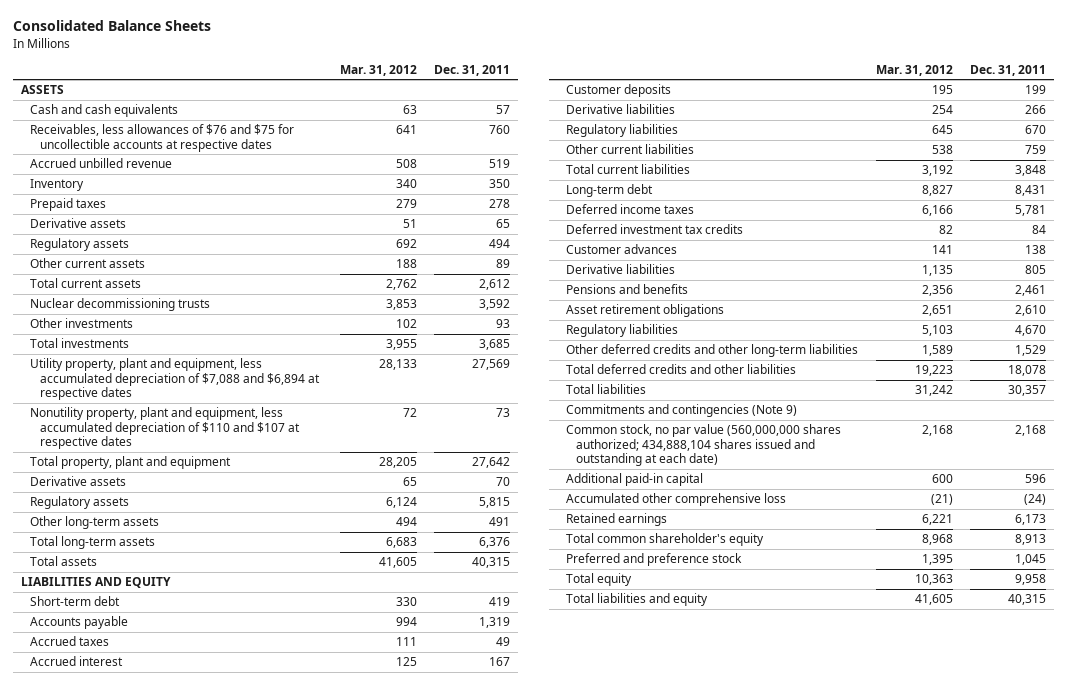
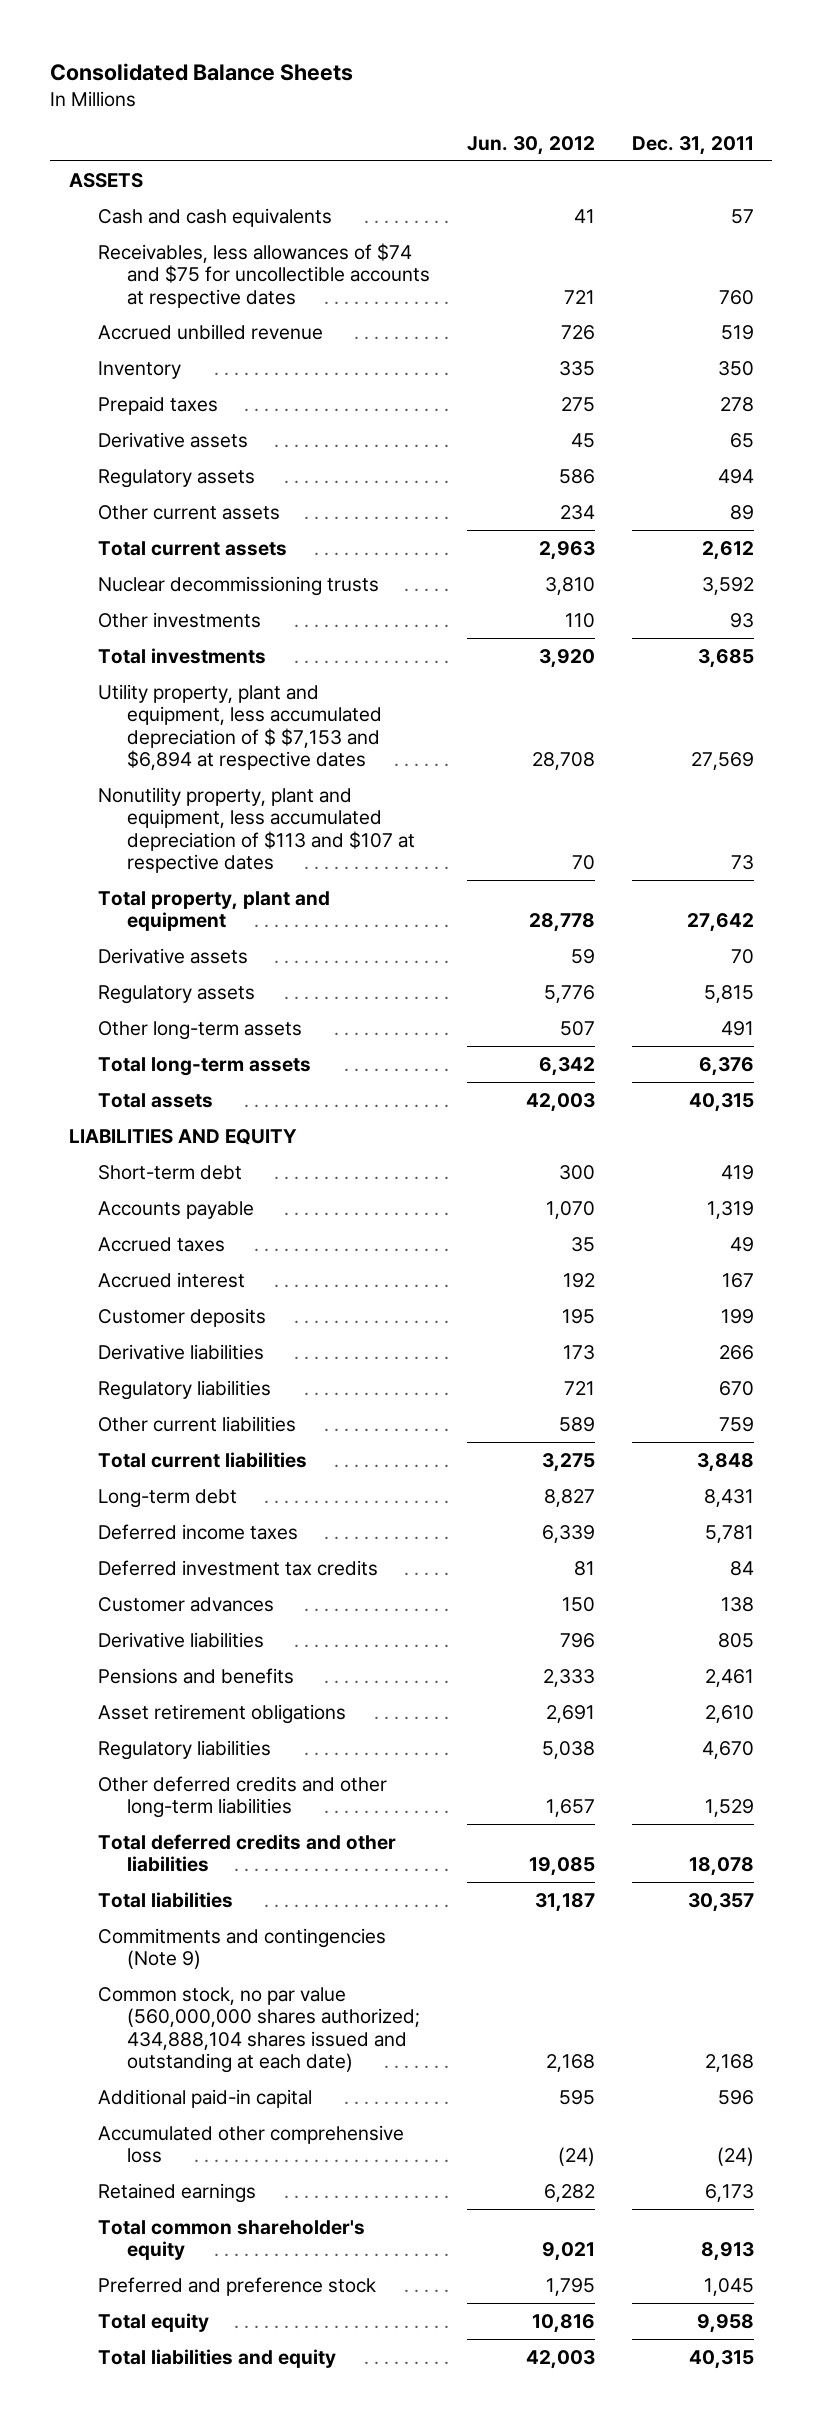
[339,64,417,76] Mar. 31, 2012 -> none
none -> [466,136,595,156] Jun. 30, 2012
[30,124,295,152] Receivables, less allowances of $76 and $75 for uncollectible accounts at respective dates -> [97,242,431,308] Receivables, less allowances of $74 and $75 for uncollectible accounts at respective dates
[30,358,320,401] Utility property, plant and equipment, less accumulated depreciation of $7,088 and $6,894 at respective dates -> [97,683,383,770] Utility property, plant and equipment, less accumulated depreciation of $ $7,153 and $6,894 at respective dates
[30,407,300,450] Nonutility property, plant and equipment, less accumulated depreciation of $110 and $107 at respective dates -> [97,786,416,873] Nonutility property, plant and equipment, less accumulated depreciation of $113 and $107 at respective dates

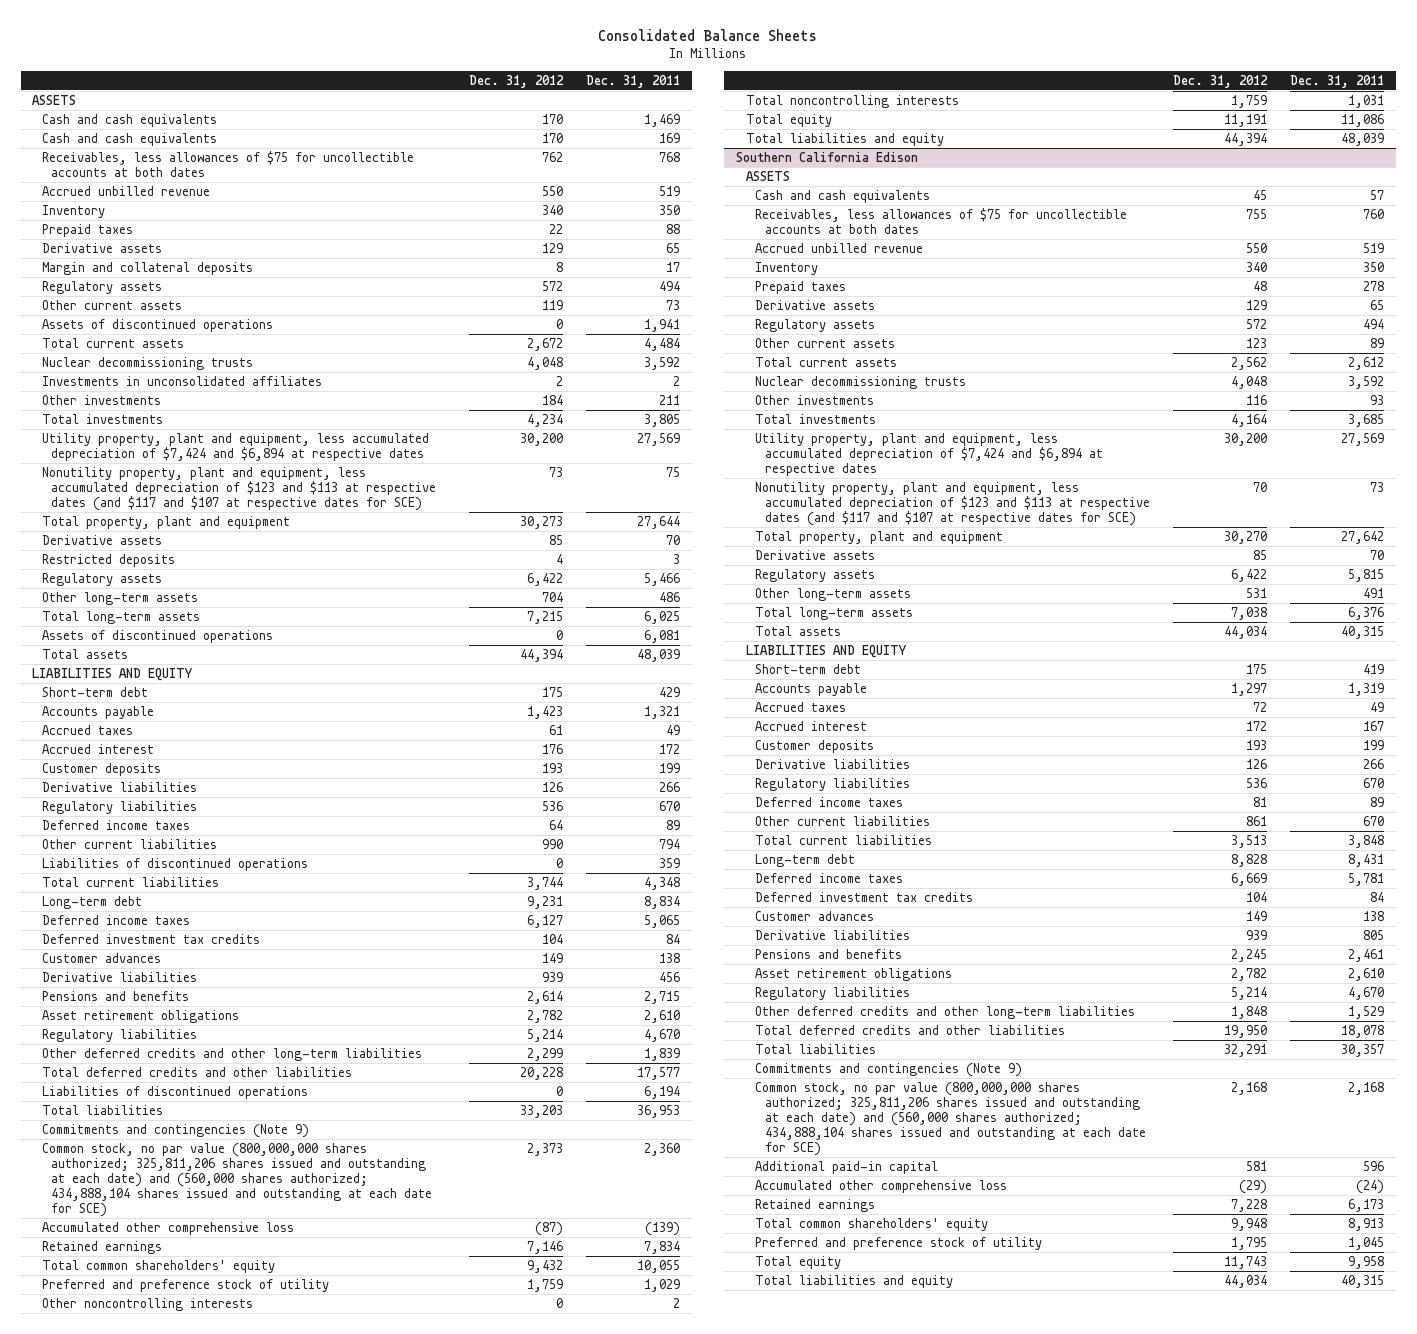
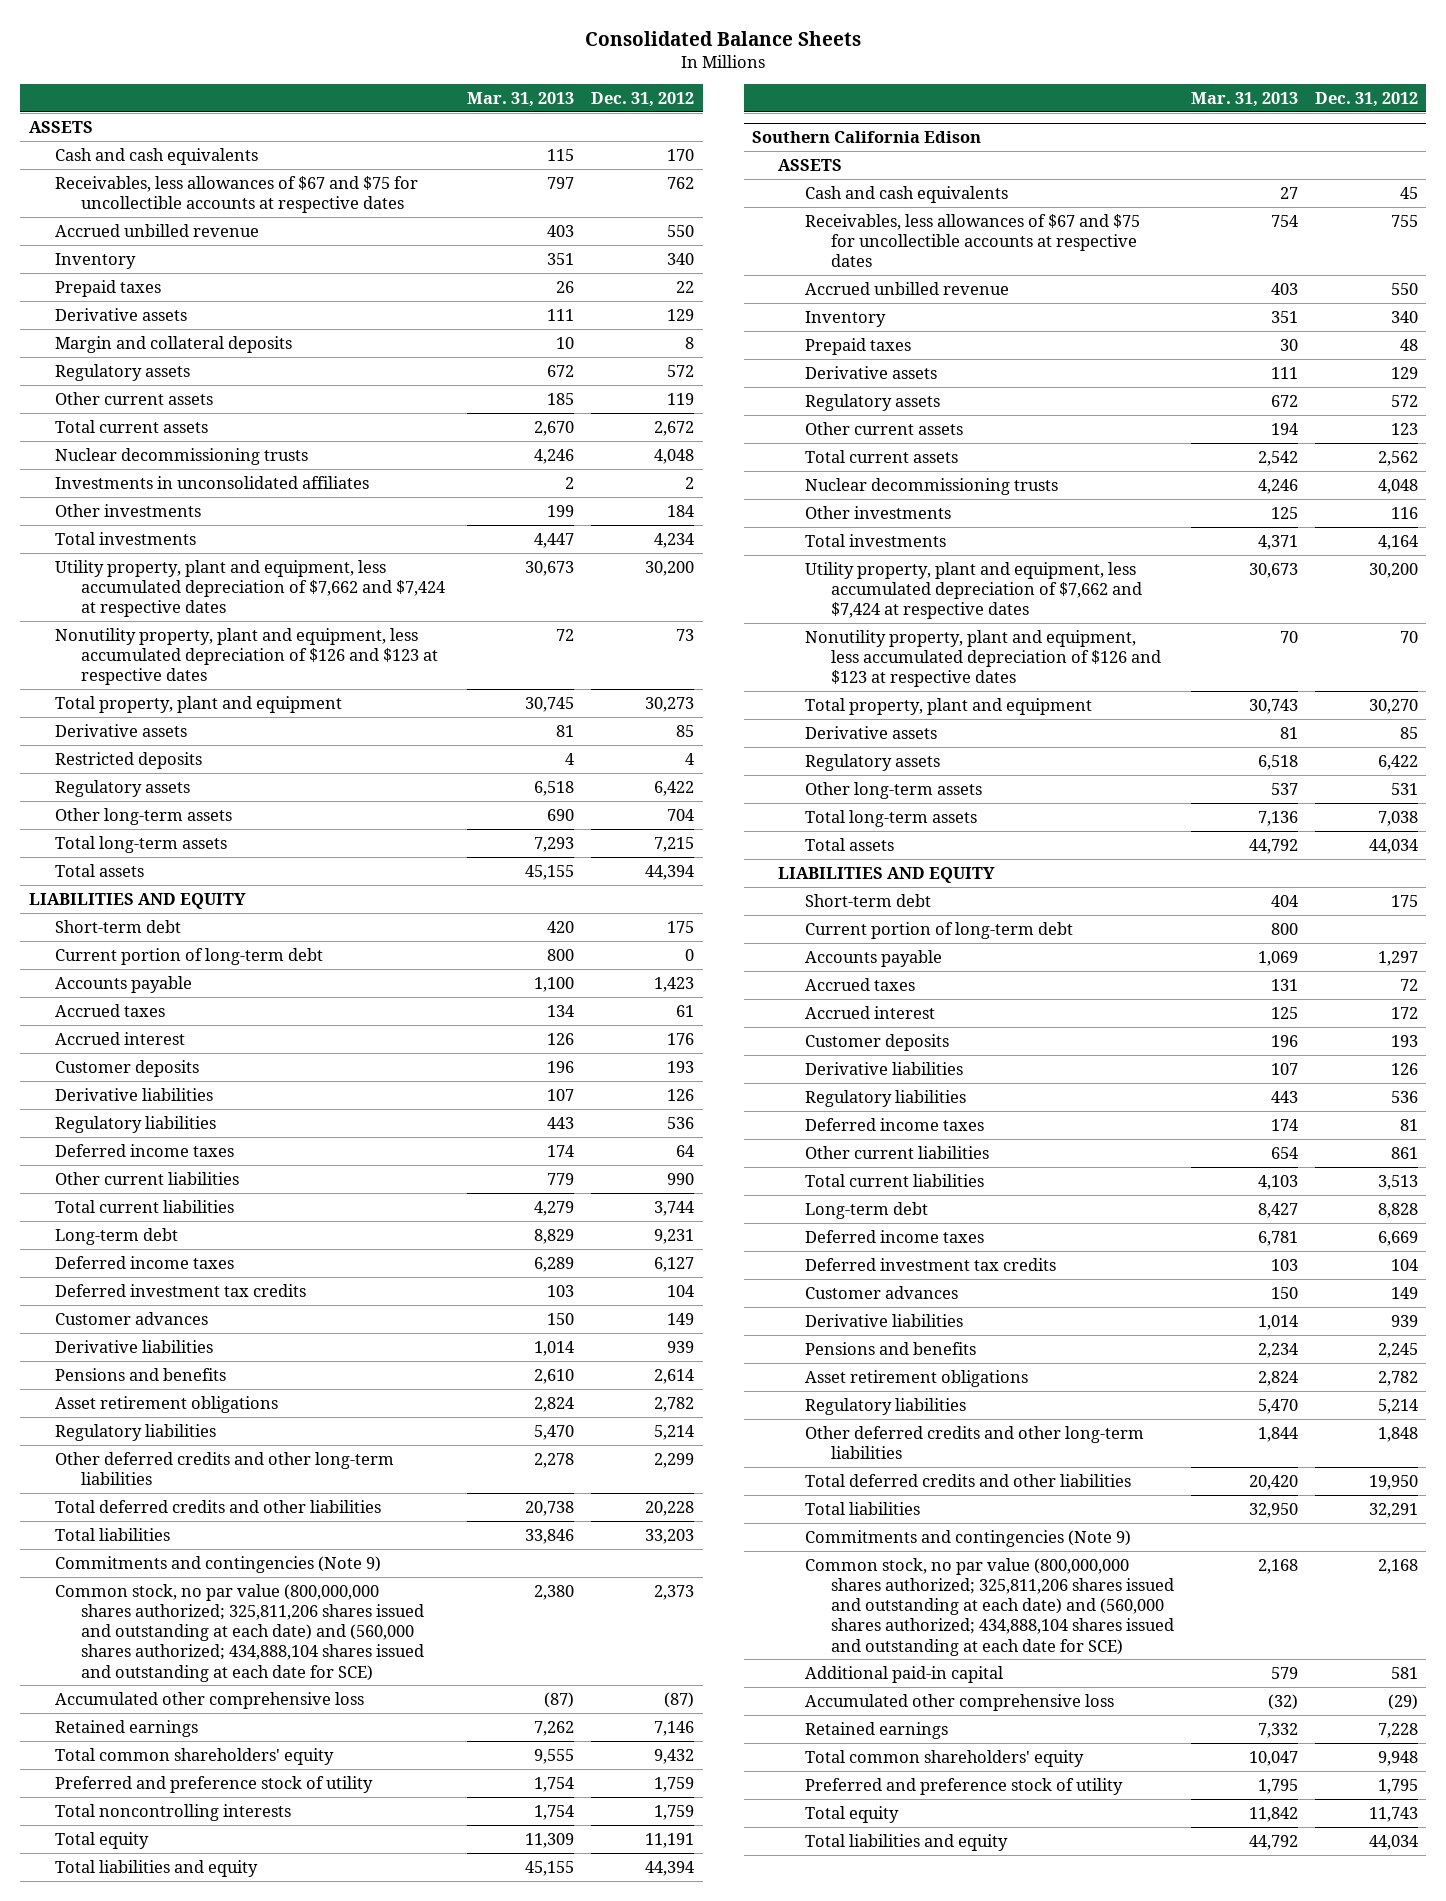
[586,74,681,88] Dec. 31, 2011 -> none
none -> [467,91,575,107] Mar. 31, 2013
[41,132,217,146] Cash and cash equivalents -> none
[41,150,414,177] Receivables, less allowances of $75 for uncollectible accounts at both dates -> [54,175,418,213] Receivables, less allowances of $67 and $75 for uncollectible accounts at respective dates
[41,318,273,332] Assets of discontinued operations -> none
[41,432,429,461] Utility property, plant and equipment, less accumulated depreciation of $7,424 and $6,894 at respective dates -> [54,559,445,618] Utility property, plant and equipment, less accumulated depreciation of $7,662 and $7,424 at respective dates
[41,466,437,511] Nonutility property, plant and equipment, less accumulated depreciation of $123 and $113 at respective dates (and $117 and $107 at respective dates for SCE) -> [54,627,438,686] Nonutility property, plant and equipment, less accumulated depreciation of $126 and $123 at respective dates
[41,629,273,643] Assets of discontinued operations -> none
none -> [54,947,323,965] Current portion of long-term debt
[41,857,308,871] Liabilities of discontinued operations -> none
[41,1085,308,1099] Liabilities of discontinued operations -> none
[41,1297,253,1311] Other noncontrolling interests -> none
[755,207,1128,234] Receivables, less allowances of $75 for uncollectible accounts at both dates -> [804,213,1140,268] Receivables, less allowances of $67 and $75 for uncollectible accounts at respective dates
[755,432,1103,476] Utility property, plant and equipment, less accumulated depreciation of $7,424 and $6,894 at respective dates -> [804,561,1142,620] Utility property, plant and equipment, less accumulated depreciation of $7,662 and $7,424 at respective dates
[755,481,1150,526] Nonutility property, plant and equipment, less accumulated depreciation of $123 and $113 at respective dates (and $117 and $107 at respective dates for SCE) -> [804,629,1161,688] Nonutility property, plant and equipment, less accumulated depreciation of $126 and $123 at respective dates
none -> [804,921,1073,939] Current portion of long-term debt

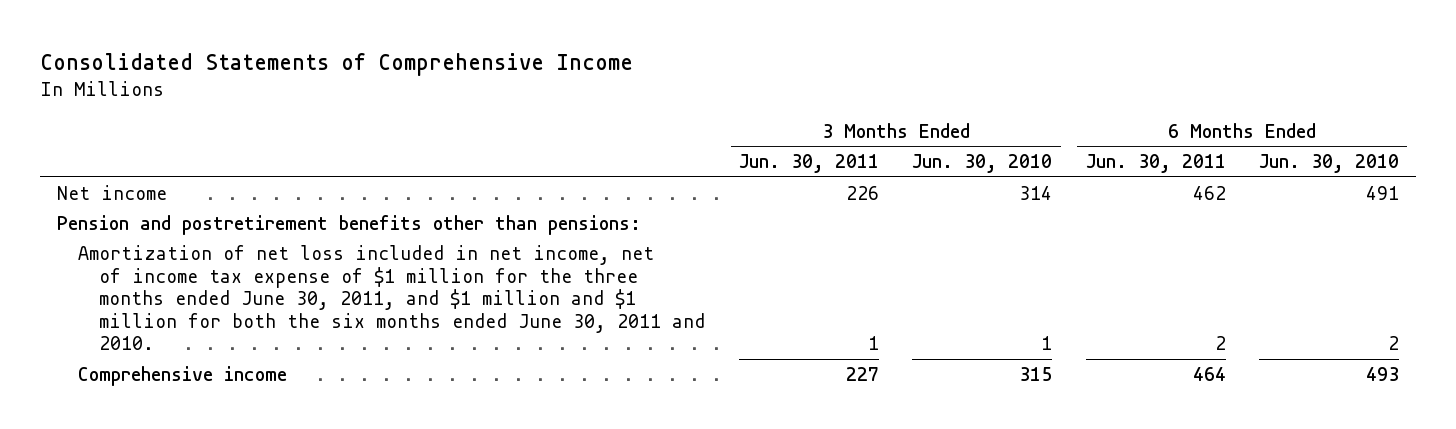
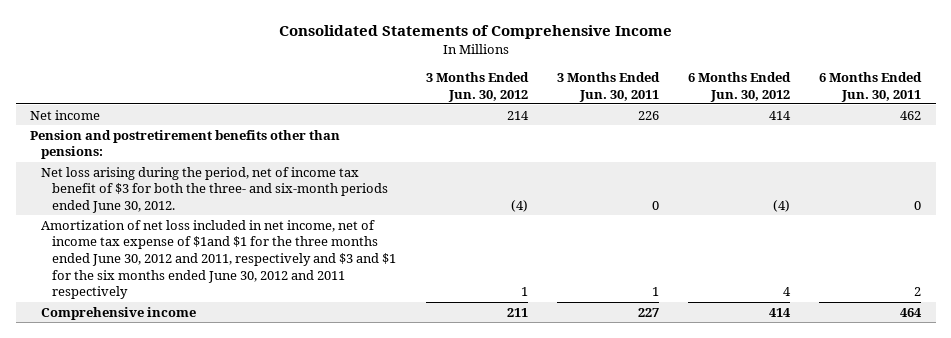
[912,154,1053,174] Jun. 30, 2010 -> none
[1259,154,1400,174] Jun. 30, 2010 -> none
none -> [425,72,529,102] 3 Months Ended Jun. 30, 2012
none -> [687,72,791,102] 6 Months Ended Jun. 30, 2012
none -> [41,166,389,214] Net loss arising during the period, net of income tax benefit of $3 for both the three- and six-month periods ended June 30, 2012.
[78,244,706,351] Amortization of net loss included in net income, net of income tax expense of $1 million for the three months ended June 30, 2011, and $1 million and $1 million for both the six months ended June 30, 2011 and 2010. -> [41,219,397,300] Amortization of net loss included in net income, net of income tax expense of $1and $1 for the three months ended June 30, 2012 and 2011, respectively and $3 and $1 for the six months ended June 30, 2012 and 2011 respectively

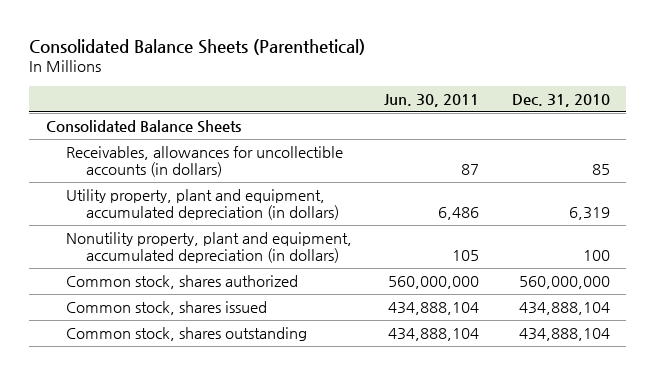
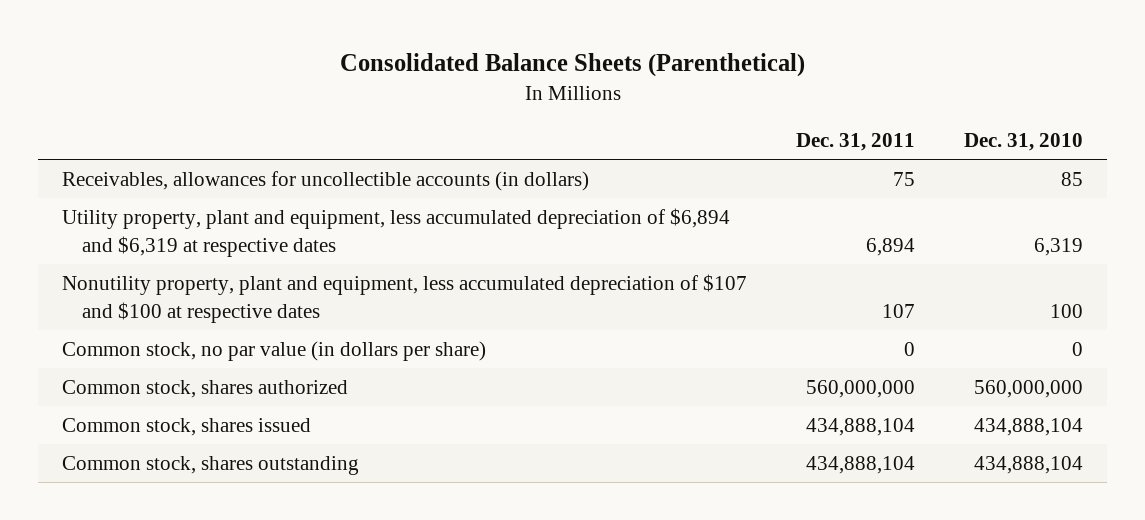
[384,93,480,107] Jun. 30, 2011 -> none
none -> [796,132,916,151] Dec. 31, 2011
[45,120,241,134] Consolidated Balance Sheets -> none
[65,189,340,220] Utility property, plant and equipment, accumulated depreciation (in dollars) -> [62,208,731,257] Utility property, plant and equipment, less accumulated depreciation of $6,894 and $6,319 at respective dates
[65,232,352,263] Nonutility property, plant and equipment, accumulated depreciation (in dollars) -> [62,274,748,323] Nonutility property, plant and equipment, less accumulated depreciation of $107 and $100 at respective dates
none -> [62,341,487,362] Common stock, no par value (in dollars per share)

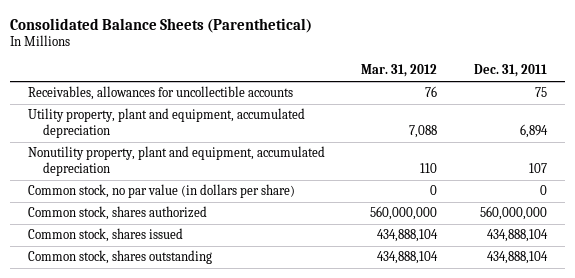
[963,132,1083,151] Dec. 31, 2010 -> none
none -> [361,64,438,78] Mar. 31, 2012
[62,171,590,192] Receivables, allowances for uncollectible accounts (in dollars) -> [28,86,294,101] Receivables, allowances for uncollectible accounts
[62,208,731,257] Utility property, plant and equipment, less accumulated depreciation of $6,894 and $6,319 at respective dates -> [28,108,306,138] Utility property, plant and equipment, accumulated depreciation
[62,274,748,323] Nonutility property, plant and equipment, less accumulated depreciation of $107 and $100 at respective dates -> [28,146,326,176] Nonutility property, plant and equipment, accumulated depreciation

